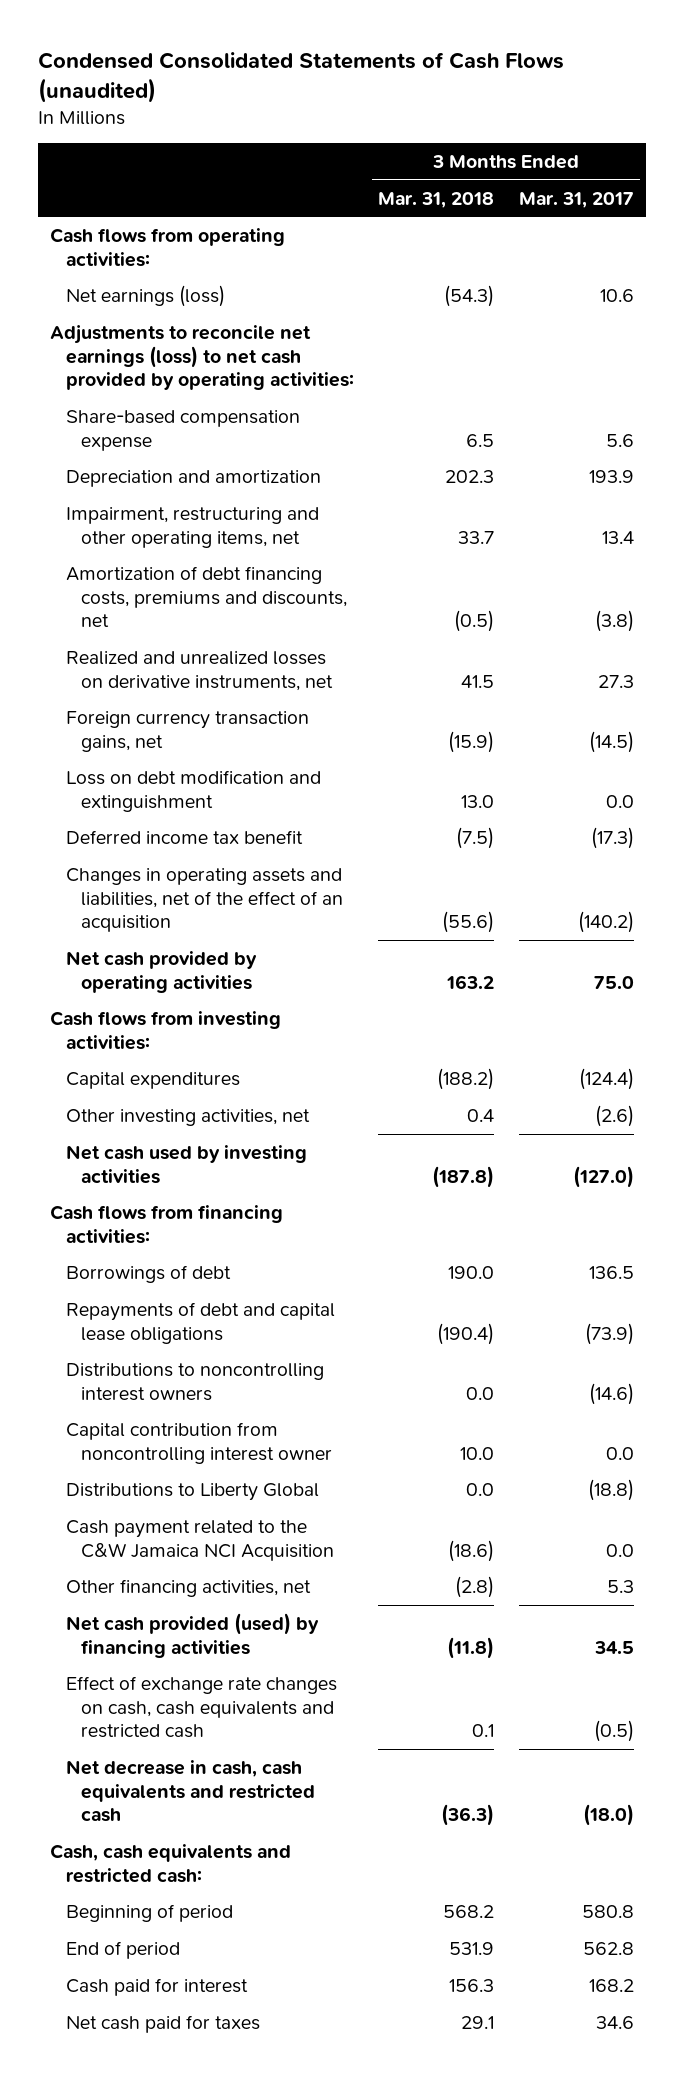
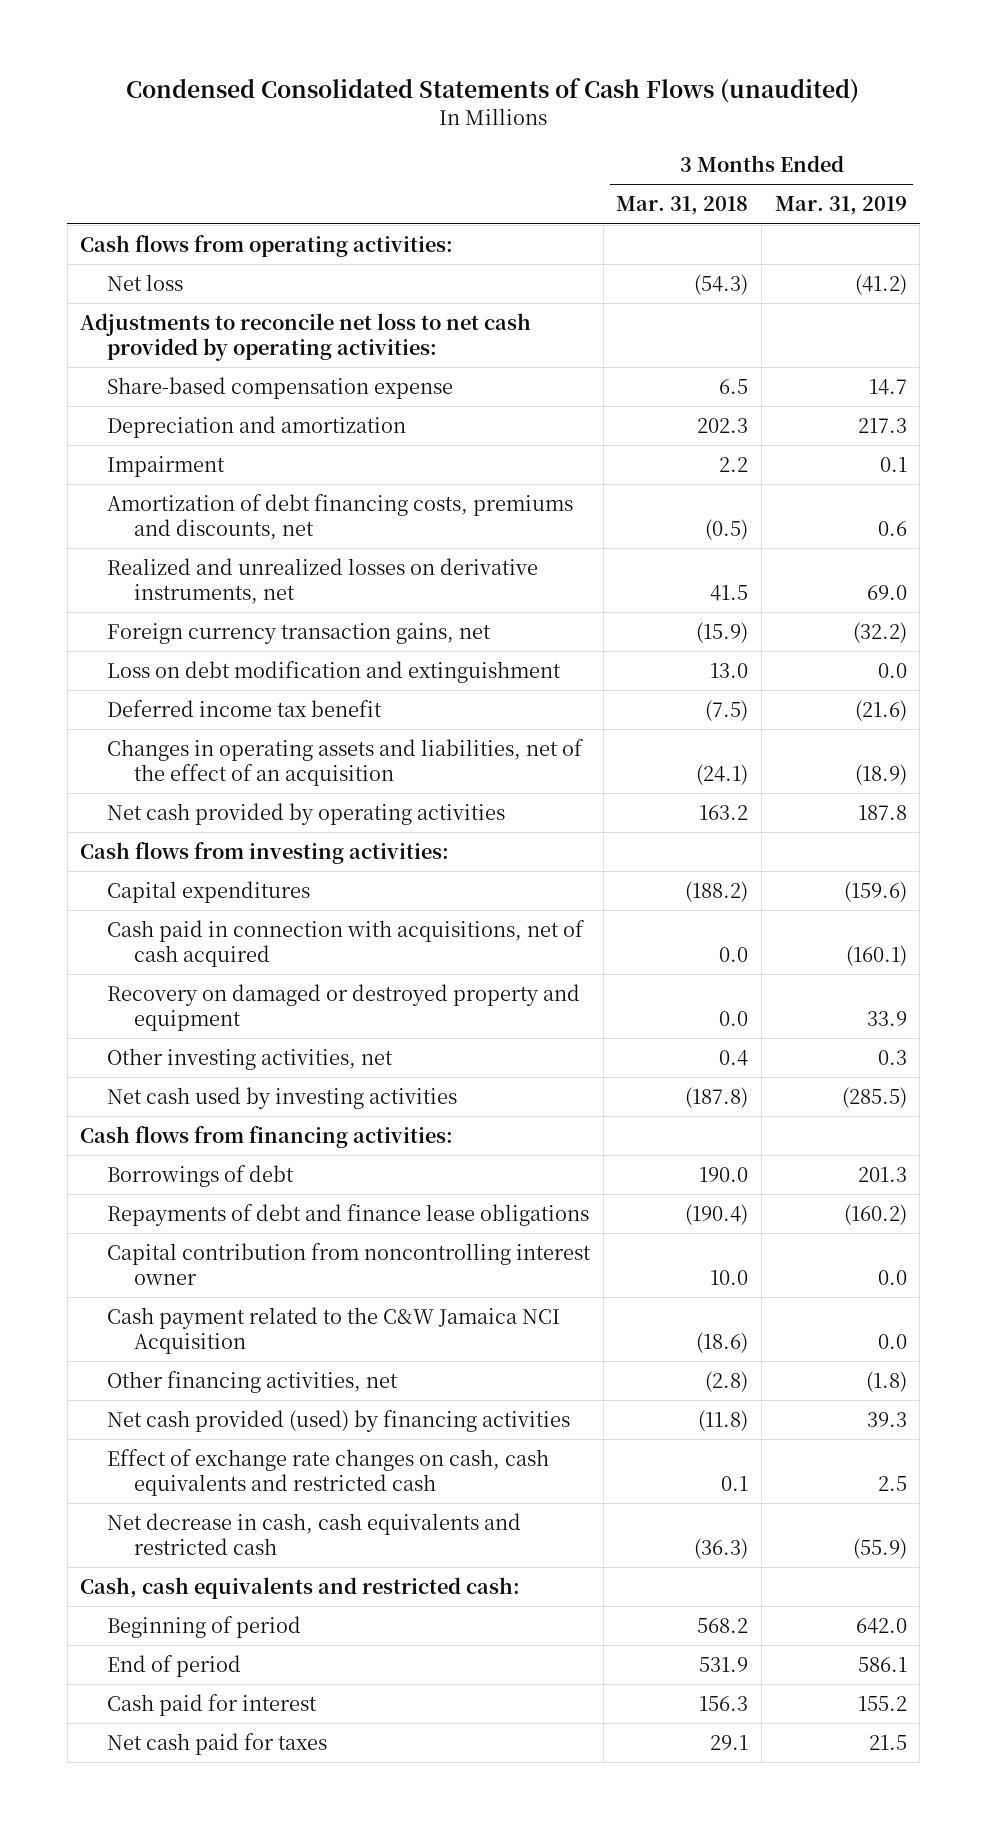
[519,191,635,208] Mar. 31, 2017 -> none
none -> [774,196,907,216] Mar. 31, 2019
[65,284,225,307] Net earnings (loss) -> [107,273,184,291] Net loss
[50,324,354,391] Adjustments to reconcile net earnings (loss) to net cash provided by operating activities: -> [80,312,532,361] Adjustments to reconcile net loss to net cash provided by operating activities:
[65,506,319,548] Impairment, restructuring and other operating items, net -> none
none -> [107,455,226,477] Impairment
[442,911,495,934] (55.6) -> [696,763,749,785] (24.1)
none -> [107,919,586,967] Cash paid in connection with acquisitions, net of cash acquired
none -> [107,983,581,1031] Recovery on damaged or destroyed property and equipment
[65,1362,324,1401] Distributions to noncontrolling interest owners -> none
[65,1301,335,1344] Repayments of debt and capital lease obligations -> [107,1203,590,1226] Repayments of debt and finance lease obligations
[65,1482,319,1501] Distributions to Liberty Global -> none

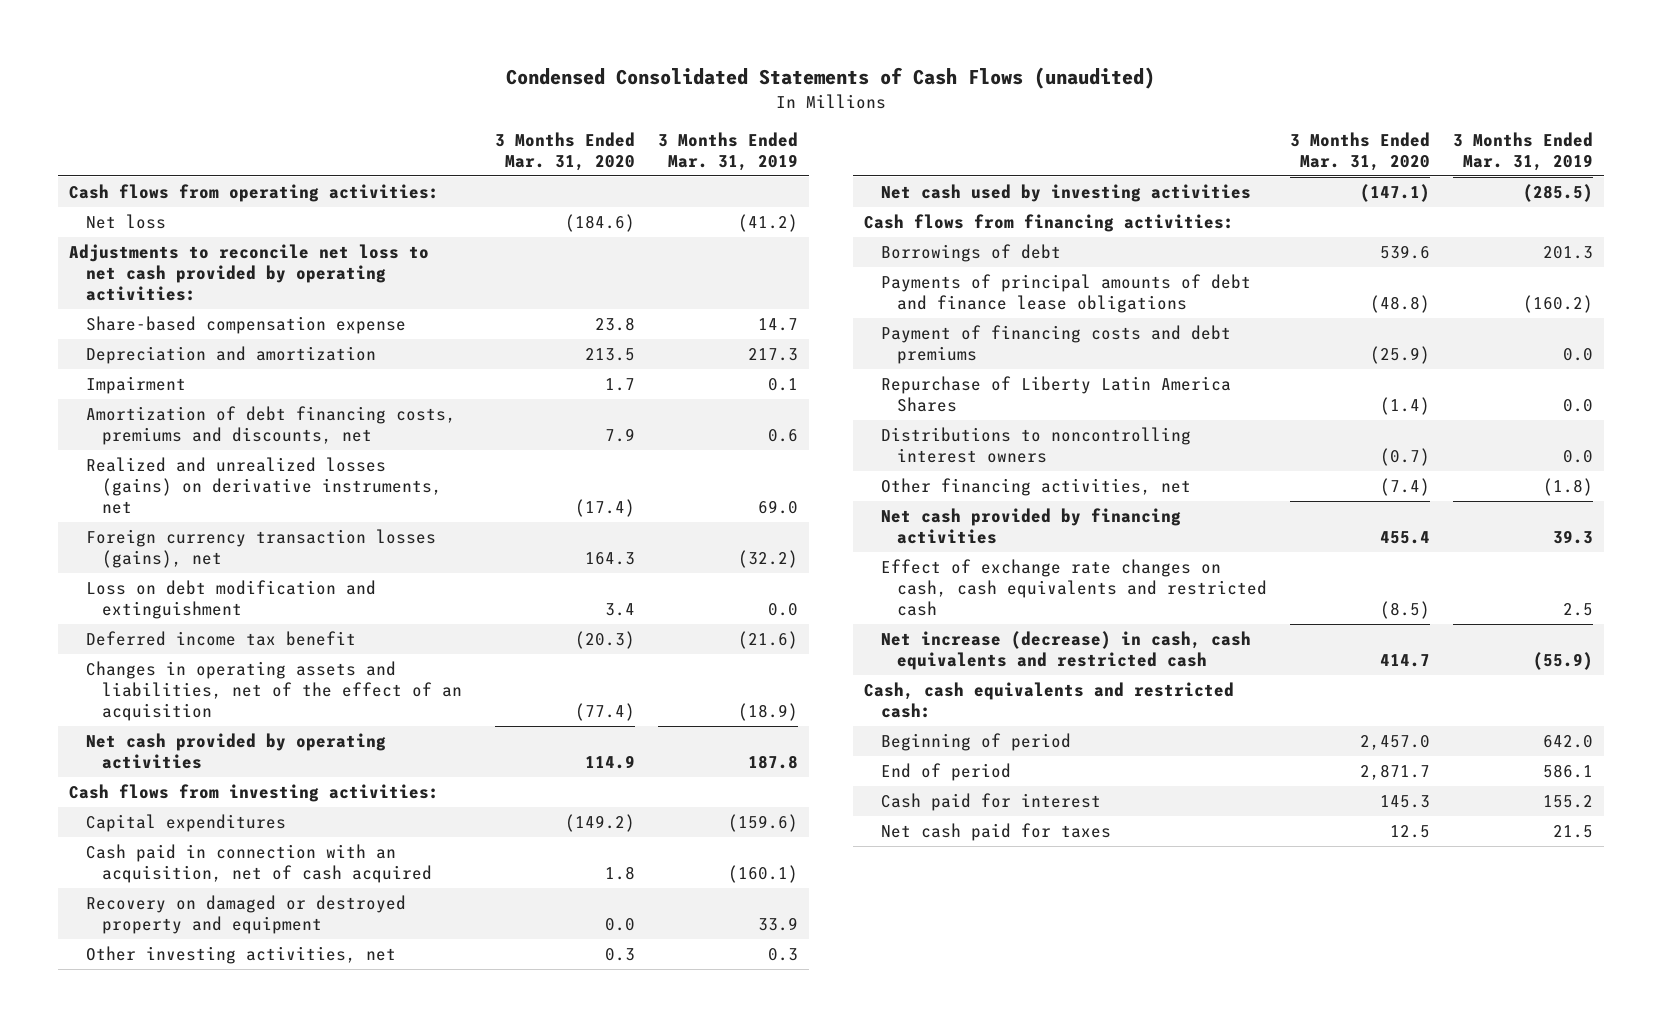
[616,196,749,216] Mar. 31, 2018 -> none
none -> [495,131,636,171] 3 Months Ended Mar. 31, 2020
[107,557,539,604] Realized and unrealized losses on derivative instruments, net -> [85,456,443,514] Realized and unrealized losses (gains) on derivative instruments, net
[107,622,492,644] Foreign currency transaction gains, net -> [85,528,436,568] Foreign currency transaction losses (gains), net
[107,919,586,967] Cash paid in connection with acquisitions, net of cash acquired -> [85,843,433,883] Cash paid in connection with an acquisition, net of cash acquired
[107,1242,592,1285] Capital contribution from noncontrolling interest owner -> none
[107,1306,561,1354] Cash payment related to the C&W Jamaica NCI Acquisition -> none
[107,1203,590,1226] Repayments of debt and finance lease obligations -> [880,273,1251,313] Payments of principal amounts of debt and finance lease obligations
none -> [880,324,1231,364] Payment of financing costs and debt premiums
none -> [880,375,1231,412] Repurchase of Liberty Latin America Shares
none -> [880,426,1191,463] Distributions to noncontrolling interest owners
[107,1409,571,1432] Net cash provided (used) by financing activities -> [880,507,1181,544] Net cash provided by financing activities
[107,1512,522,1555] Net decrease in cash, cash equivalents and restricted cash -> [880,630,1251,670] Net increase (decrease) in cash, cash equivalents and restricted cash

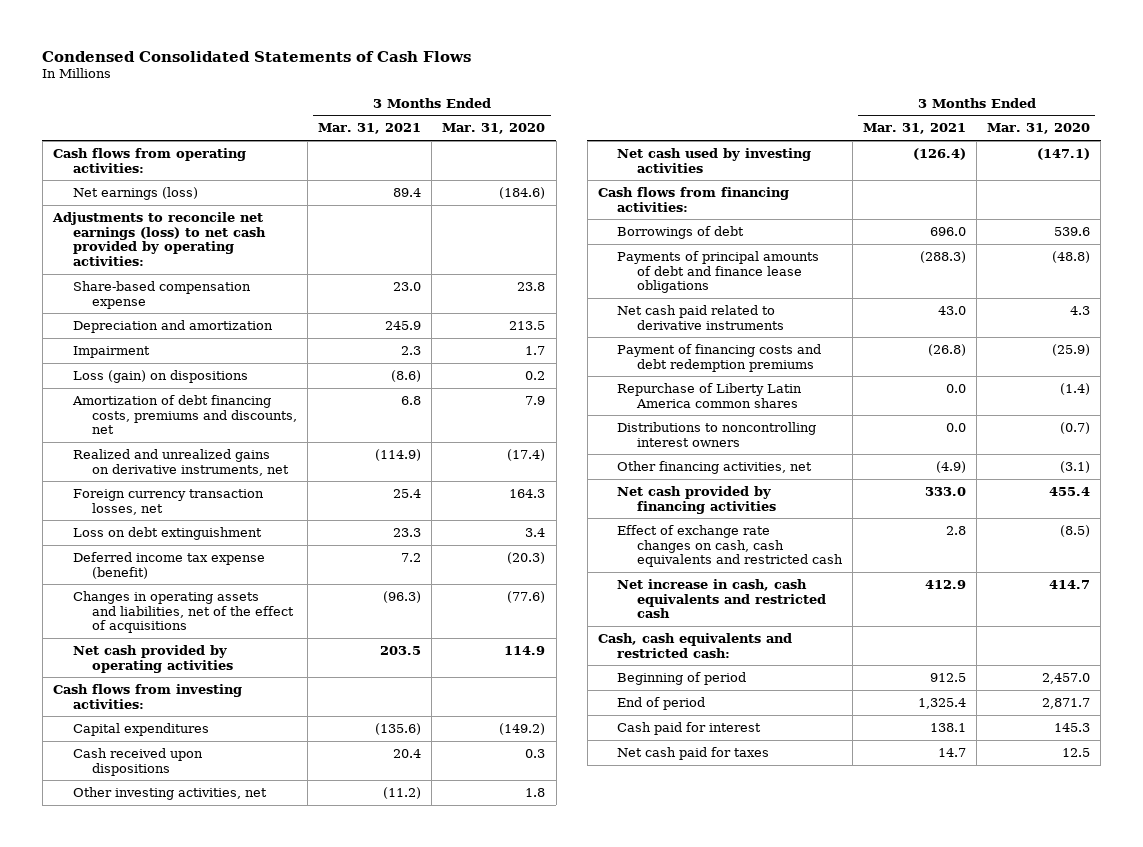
[505,67,1155,90] Condensed Consolidated Statements of Cash Flows (unaudited) -> [42,50,472,62] Condensed Consolidated Statements of Cash Flows
[658,131,799,171] 3 Months Ended Mar. 31, 2019 -> none
none -> [318,123,422,135] Mar. 31, 2021
[85,213,166,229] Net loss -> [72,186,198,200] Net earnings (loss)
[69,243,430,301] Adjustments to reconcile net loss to net cash provided by operating activities: -> [51,211,266,267] Adjustments to reconcile net earnings (loss) to net cash provided by operating activities:
none -> [72,369,248,383] Loss (gain) on dispositions
[85,456,443,514] Realized and unrealized losses (gains) on derivative instruments, net -> [72,448,290,476] Realized and unrealized gains on derivative instruments, net
[85,528,436,568] Foreign currency transaction losses (gains), net -> [72,488,264,515] Foreign currency transaction losses, net
[85,579,376,619] Loss on debt modification and extinguishment -> [72,526,262,540] Loss on debt extinguishment
[85,630,356,646] Deferred income tax benefit -> [72,551,265,579] Deferred income tax expense (benefit)
[85,660,463,721] Changes in operating assets and liabilities, net of the effect of an acquisition -> [72,590,295,634] Changes in operating assets and liabilities, net of the effect of acquisitions
[575,702,636,721] (77.4) -> [507,590,546,603] (77.6)
[85,843,433,883] Cash paid in connection with an acquisition, net of cash acquired -> none
[85,894,406,934] Recovery on damaged or destroyed property and equipment -> none
none -> [72,747,203,776] Cash received upon dispositions
[605,947,636,961] 0.3 -> [525,787,546,797] 1.8
none -> [617,304,784,330] Net cash paid related to derivative instruments
[880,324,1231,364] Payment of financing costs and debt premiums -> [617,343,822,372] Payment of financing costs and debt redemption premiums
[880,375,1231,412] Repurchase of Liberty Latin America Shares -> [617,382,803,408] Repurchase of Liberty Latin America common shares
[1380,477,1431,496] (7.4) -> [1060,460,1091,473] (3.1)
[880,630,1251,670] Net increase (decrease) in cash, cash equivalents and restricted cash -> [617,578,826,619] Net increase in cash, cash equivalents and restricted cash

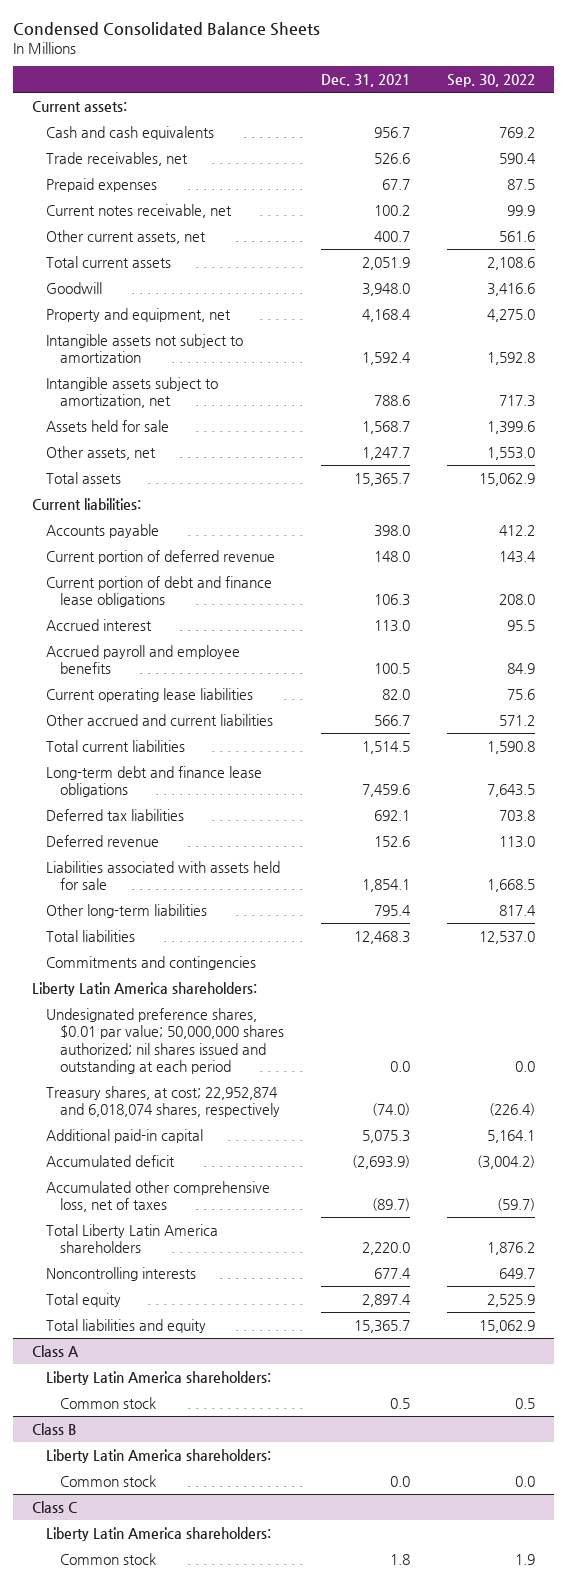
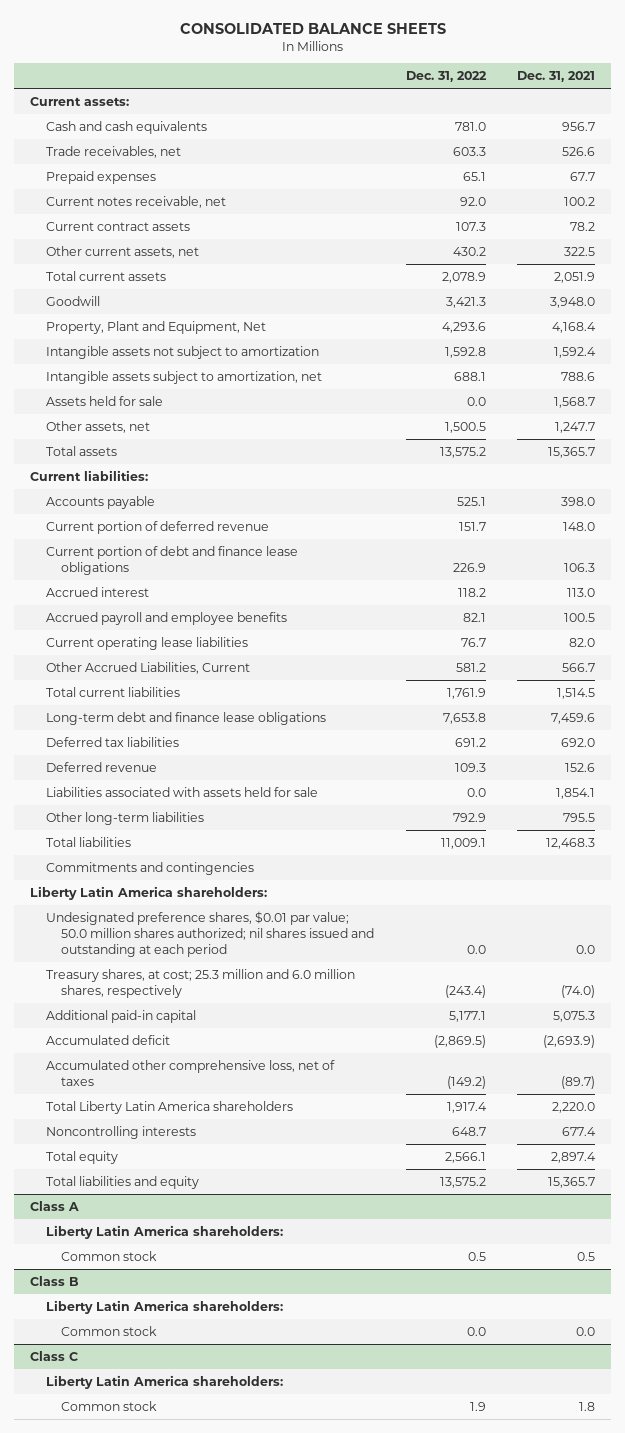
[13,22,321,37] Condensed Consolidated Balance Sheets -> [179,22,446,34] CONSOLIDATED BALANCE SHEETS
[447,74,536,88] Sep. 30, 2022 -> none
none -> [405,71,487,83] Dec. 31, 2022
none -> [45,221,190,231] Current contract assets
[374,230,411,242] 400.7 -> [564,246,596,256] 322.5
[45,307,231,322] Property and equipment, net -> [45,320,266,334] Property, Plant and Equipment, Net
[45,713,273,726] Other accrued and current liabilities -> [45,661,250,674] Other Accrued Liabilities, Current
[374,809,411,821] 692.1 -> [561,737,596,747] 692.0
[374,904,412,916] 795.4 -> [563,812,596,822] 795.5
[45,1007,285,1075] Undesignated preference shares, $0.01 par value; 50,000,000 shares authorized; nil shares issued and outstanding at each period -> [45,910,375,958] Undesignated preference shares, $0.01 par value; 50.0 million shares authorized; nil shares issued and outstanding at each period
[45,1085,281,1118] Treasury shares, at cost; 22,952,874 and 6,018,074 shares, respectively -> [45,968,355,999] Treasury shares, at cost; 25.3 million and 6.0 million shares, respectively

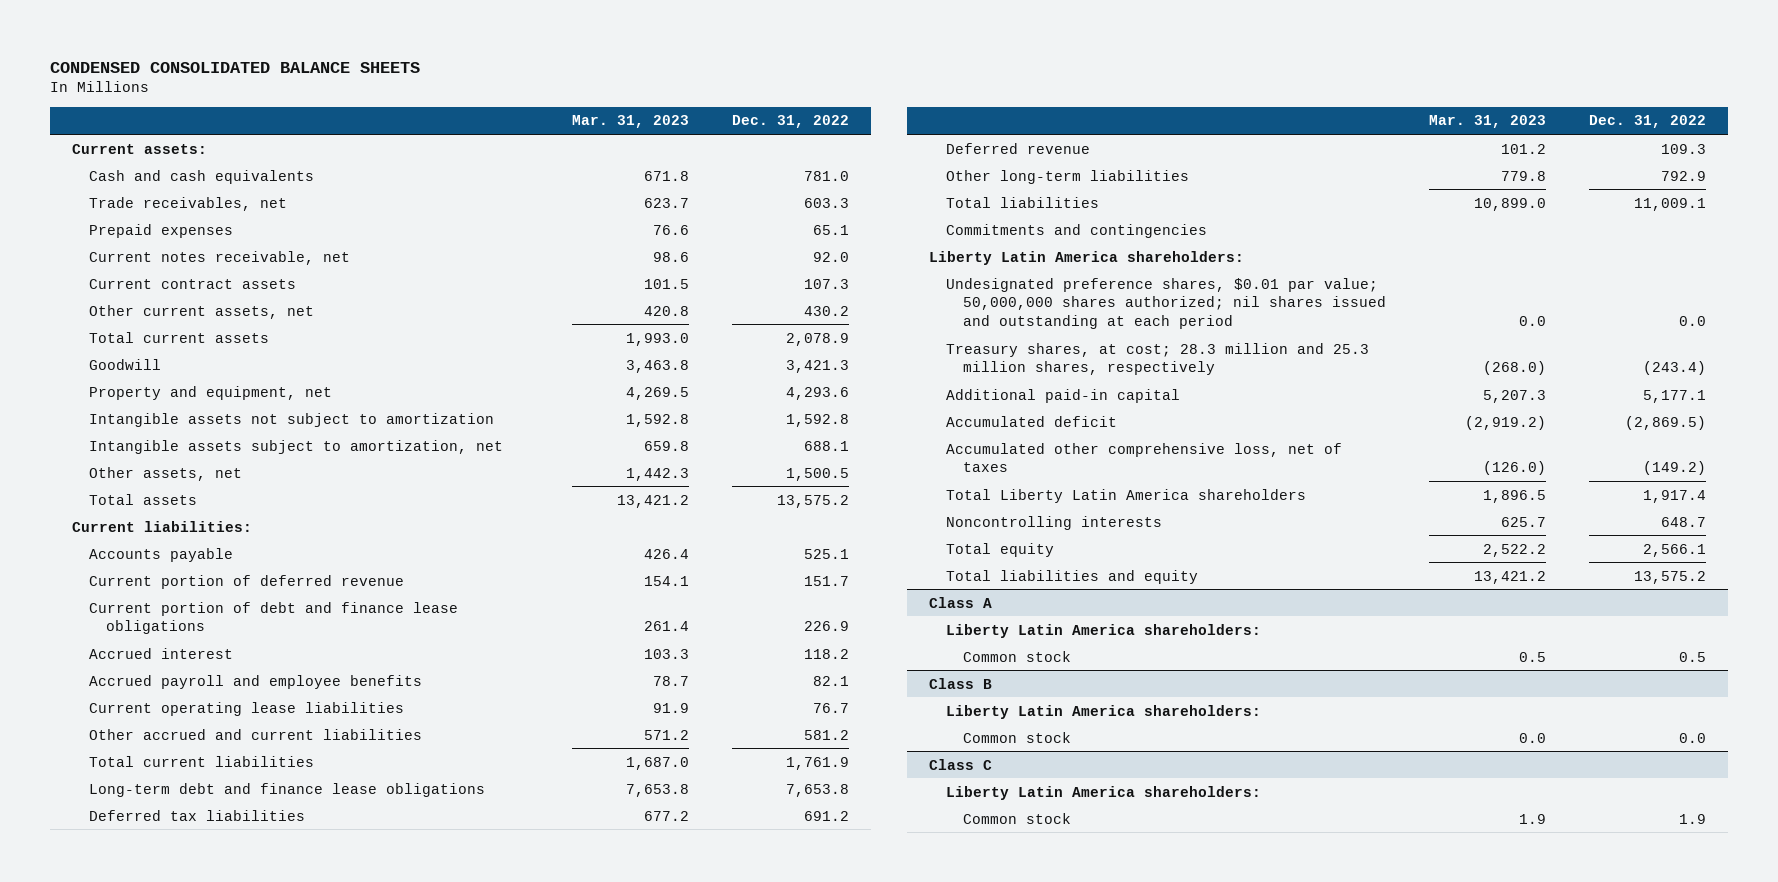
[179,22,446,34] CONSOLIDATED BALANCE SHEETS -> [50,61,421,73] CONDENSED CONSOLIDATED BALANCE SHEETS
[517,71,596,83] Dec. 31, 2021 -> none
none -> [571,115,689,129] Mar. 31, 2023
[45,320,266,334] Property, Plant and Equipment, Net -> [88,385,332,400] Property and equipment, net
[45,395,163,406] Assets held for sale -> none
[45,661,250,674] Other Accrued Liabilities, Current -> [88,728,422,740] Other accrued and current liabilities
[45,786,318,797] Liabilities associated with assets held for sale -> none
[45,910,375,958] Undesignated preference shares, $0.01 par value; 50.0 million shares authorized; nil shares issued and outstanding at each period -> [945,277,1386,329] Undesignated preference shares, $0.01 par value; 50,000,000 shares authorized; nil shares issued and outstanding at each period
[45,968,355,999] Treasury shares, at cost; 25.3 million and 6.0 million shares, respectively -> [945,342,1369,376] Treasury shares, at cost; 28.3 million and 25.3 million shares, respectively

